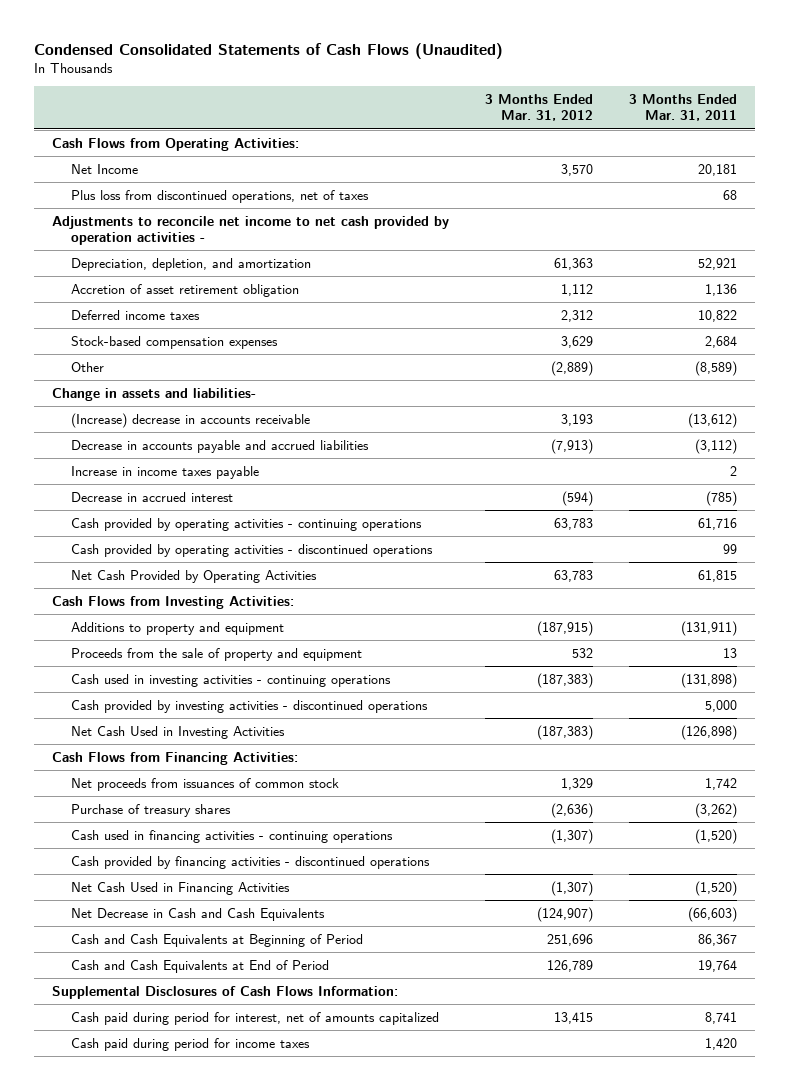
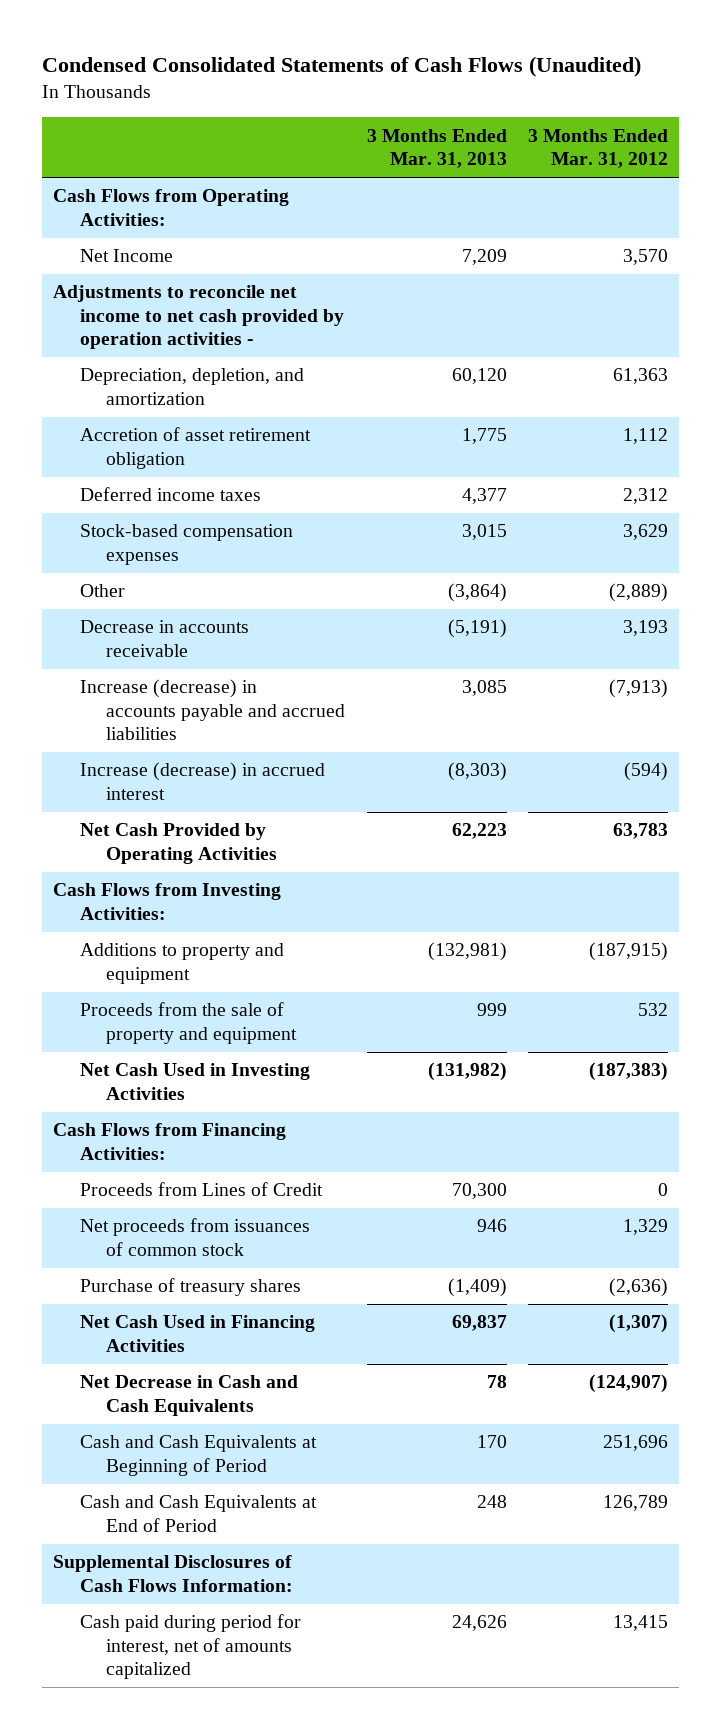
[629,94,738,122] 3 Months Ended Mar. 31, 2011 -> none
none -> [366,128,507,169] 3 Months Ended Mar. 31, 2013
[70,189,369,203] Plus loss from discontinued operations, net of taxes -> none
[51,387,256,401] Change in assets and liabilities- -> none
[70,465,259,479] Increase in income taxes payable -> none
[70,517,422,531] Cash provided by operating activities - continuing operations -> none
[70,543,433,557] Cash provided by operating activities - discontinued operations -> none
[70,412,310,428] (Increase) decrease in accounts receivable -> [79,620,249,657] Decrease in accounts receivable
[70,439,369,453] Decrease in accounts payable and accrued liabilities -> [79,679,346,741] Increase (decrease) in accounts payable and accrued liabilities
[70,491,233,502] Decrease in accrued interest -> [79,762,325,800] Increase (decrease) in accrued interest
[70,673,391,687] Cash used in investing activities - continuing operations -> none
[70,699,428,713] Cash provided by investing activities - discontinued operations -> none
none -> [79,1182,323,1197] Proceeds from Lines of Credit
[70,829,393,843] Cash used in financing activities - continuing operations -> none
[70,855,430,869] Cash provided by financing activities - discontinued operations -> none
[70,1037,310,1051] Cash paid during period for income taxes -> none

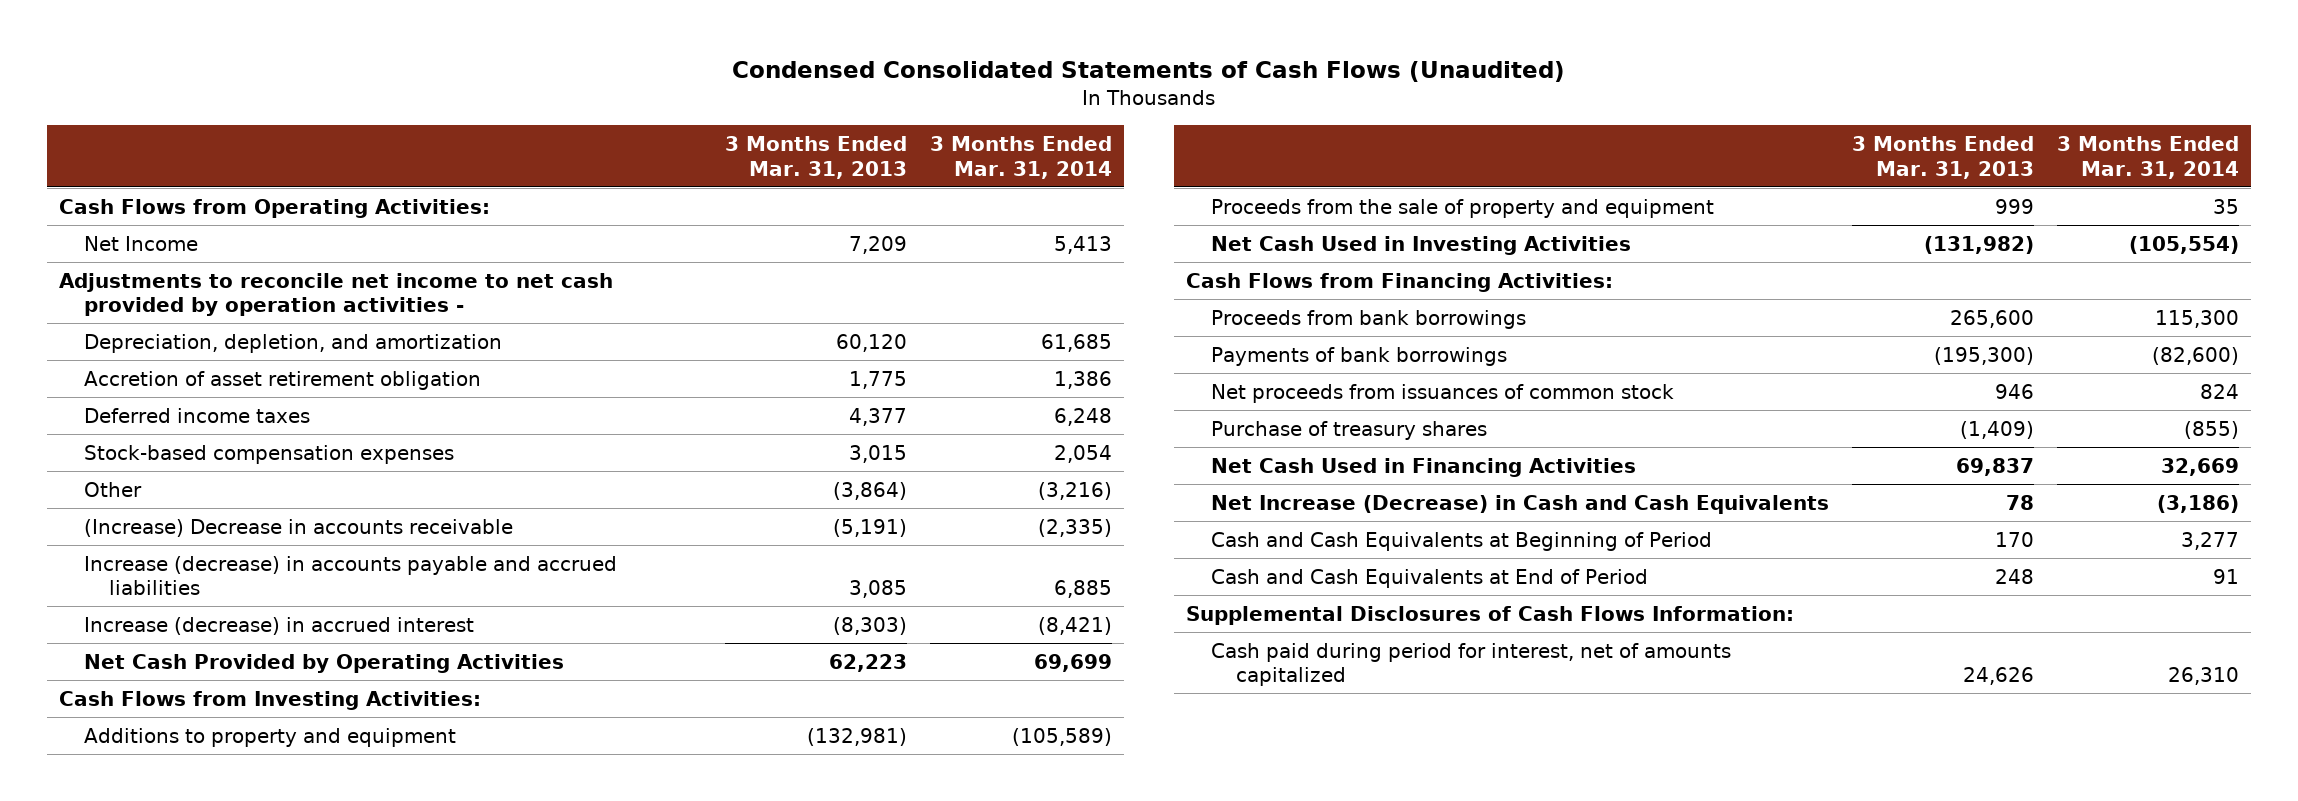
[528,128,669,169] 3 Months Ended Mar. 31, 2012 -> none
none -> [930,136,1113,179] 3 Months Ended Mar. 31, 2014
[79,620,249,657] Decrease in accounts receivable -> [83,518,513,537] (Increase) Decrease in accounts receivable
[79,1182,323,1197] Proceeds from Lines of Credit -> [1210,309,1526,329] Proceeds from bank borrowings
[451,1183,507,1200] 70,300 -> [1950,309,2035,328] 265,600
none -> [1210,346,1507,366] Payments of bank borrowings
[79,1375,298,1416] Net Decrease in Cash and Cash Equivalents -> [1210,494,1829,514] Net Increase (Decrease) in Cash and Cash Equivalents

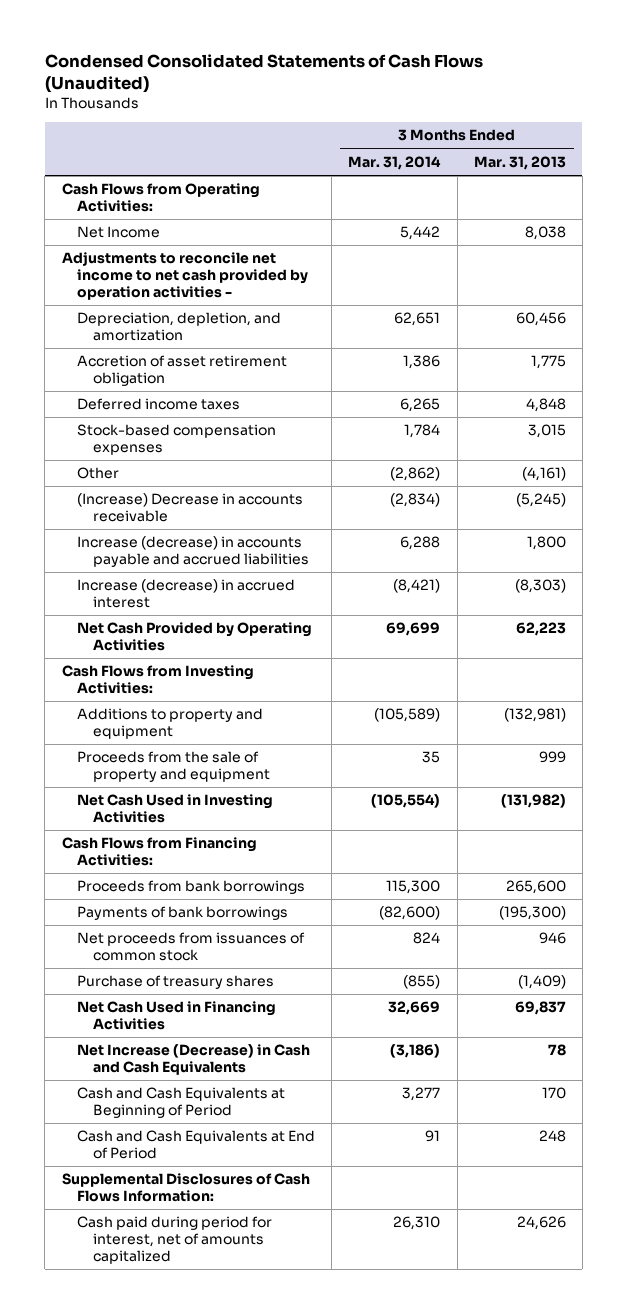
[849,235,908,254] 7,209 -> [524,226,566,241] 8,038
[1054,235,1113,254] 5,413 -> [400,226,441,241] 5,442
[836,333,908,352] 60,120 -> [515,312,566,327] 60,456
[1041,333,1113,352] 61,685 -> [394,312,441,327] 62,651
[849,407,908,426] 4,377 -> [525,398,566,413] 4,848
[1054,407,1113,426] 6,248 -> [400,398,441,413] 6,265
[1054,444,1113,463] 2,054 -> [404,424,441,439] 1,784
[833,481,908,500] (3,864) -> [521,467,566,482] (4,161)
[1038,481,1113,500] (3,216) -> [390,467,441,482] (2,862)
[833,518,908,537] (5,191) -> [515,493,566,508] (5,245)
[1038,518,1113,537] (2,335) -> [390,493,441,508] (2,834)
[849,580,908,599] 3,085 -> [526,536,566,551] 1,800
[1054,580,1113,599] 6,885 -> [400,536,441,551] 6,288

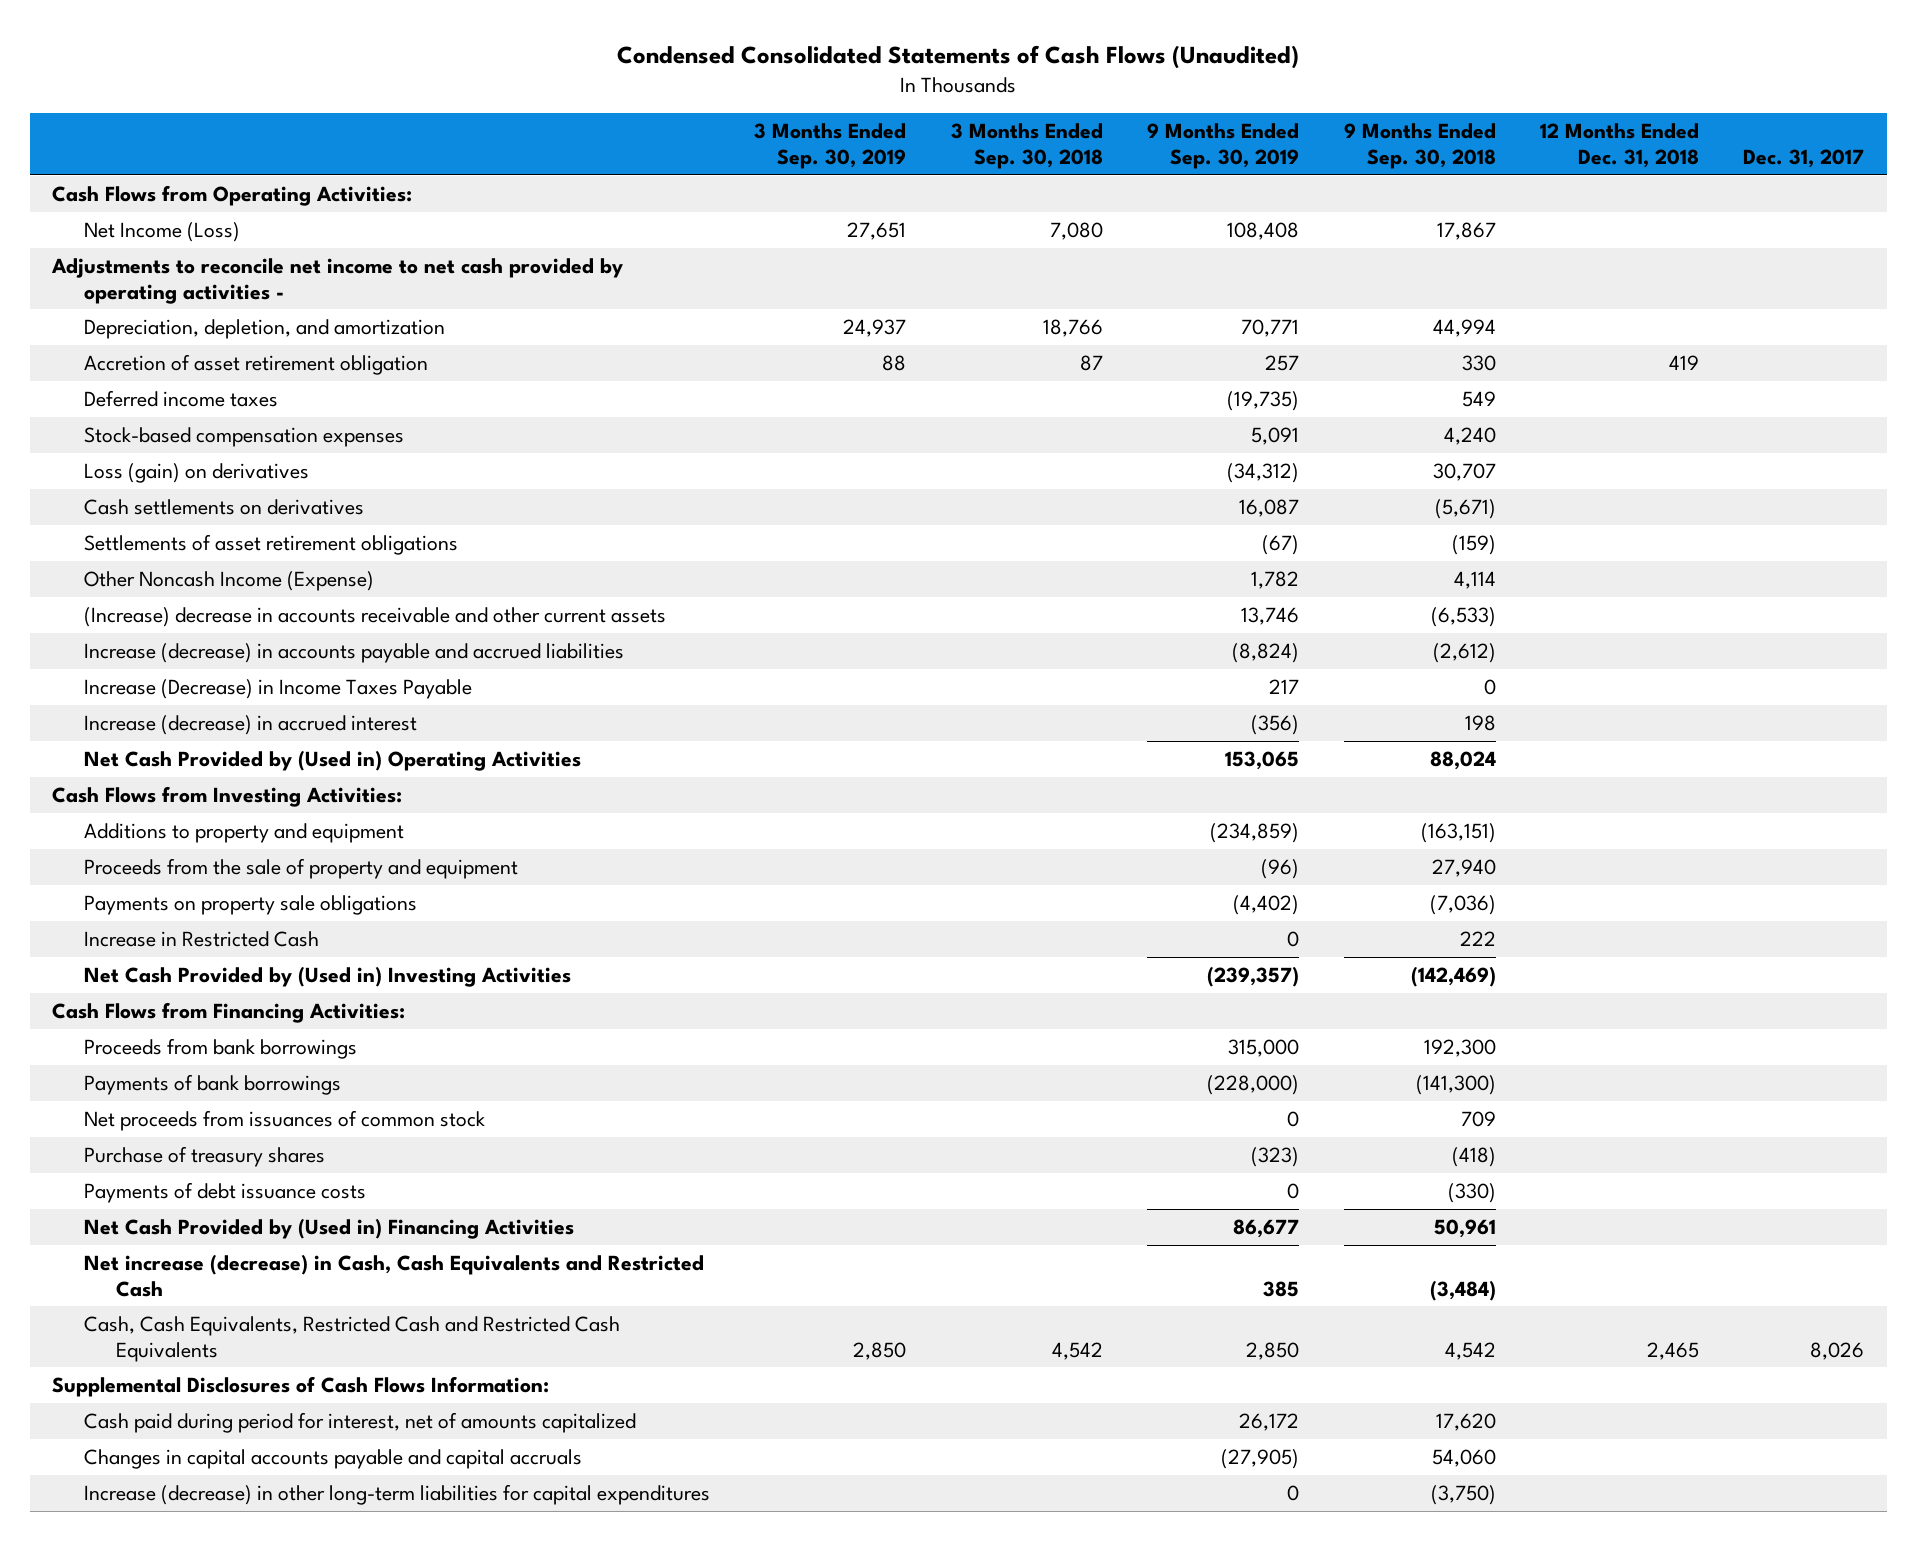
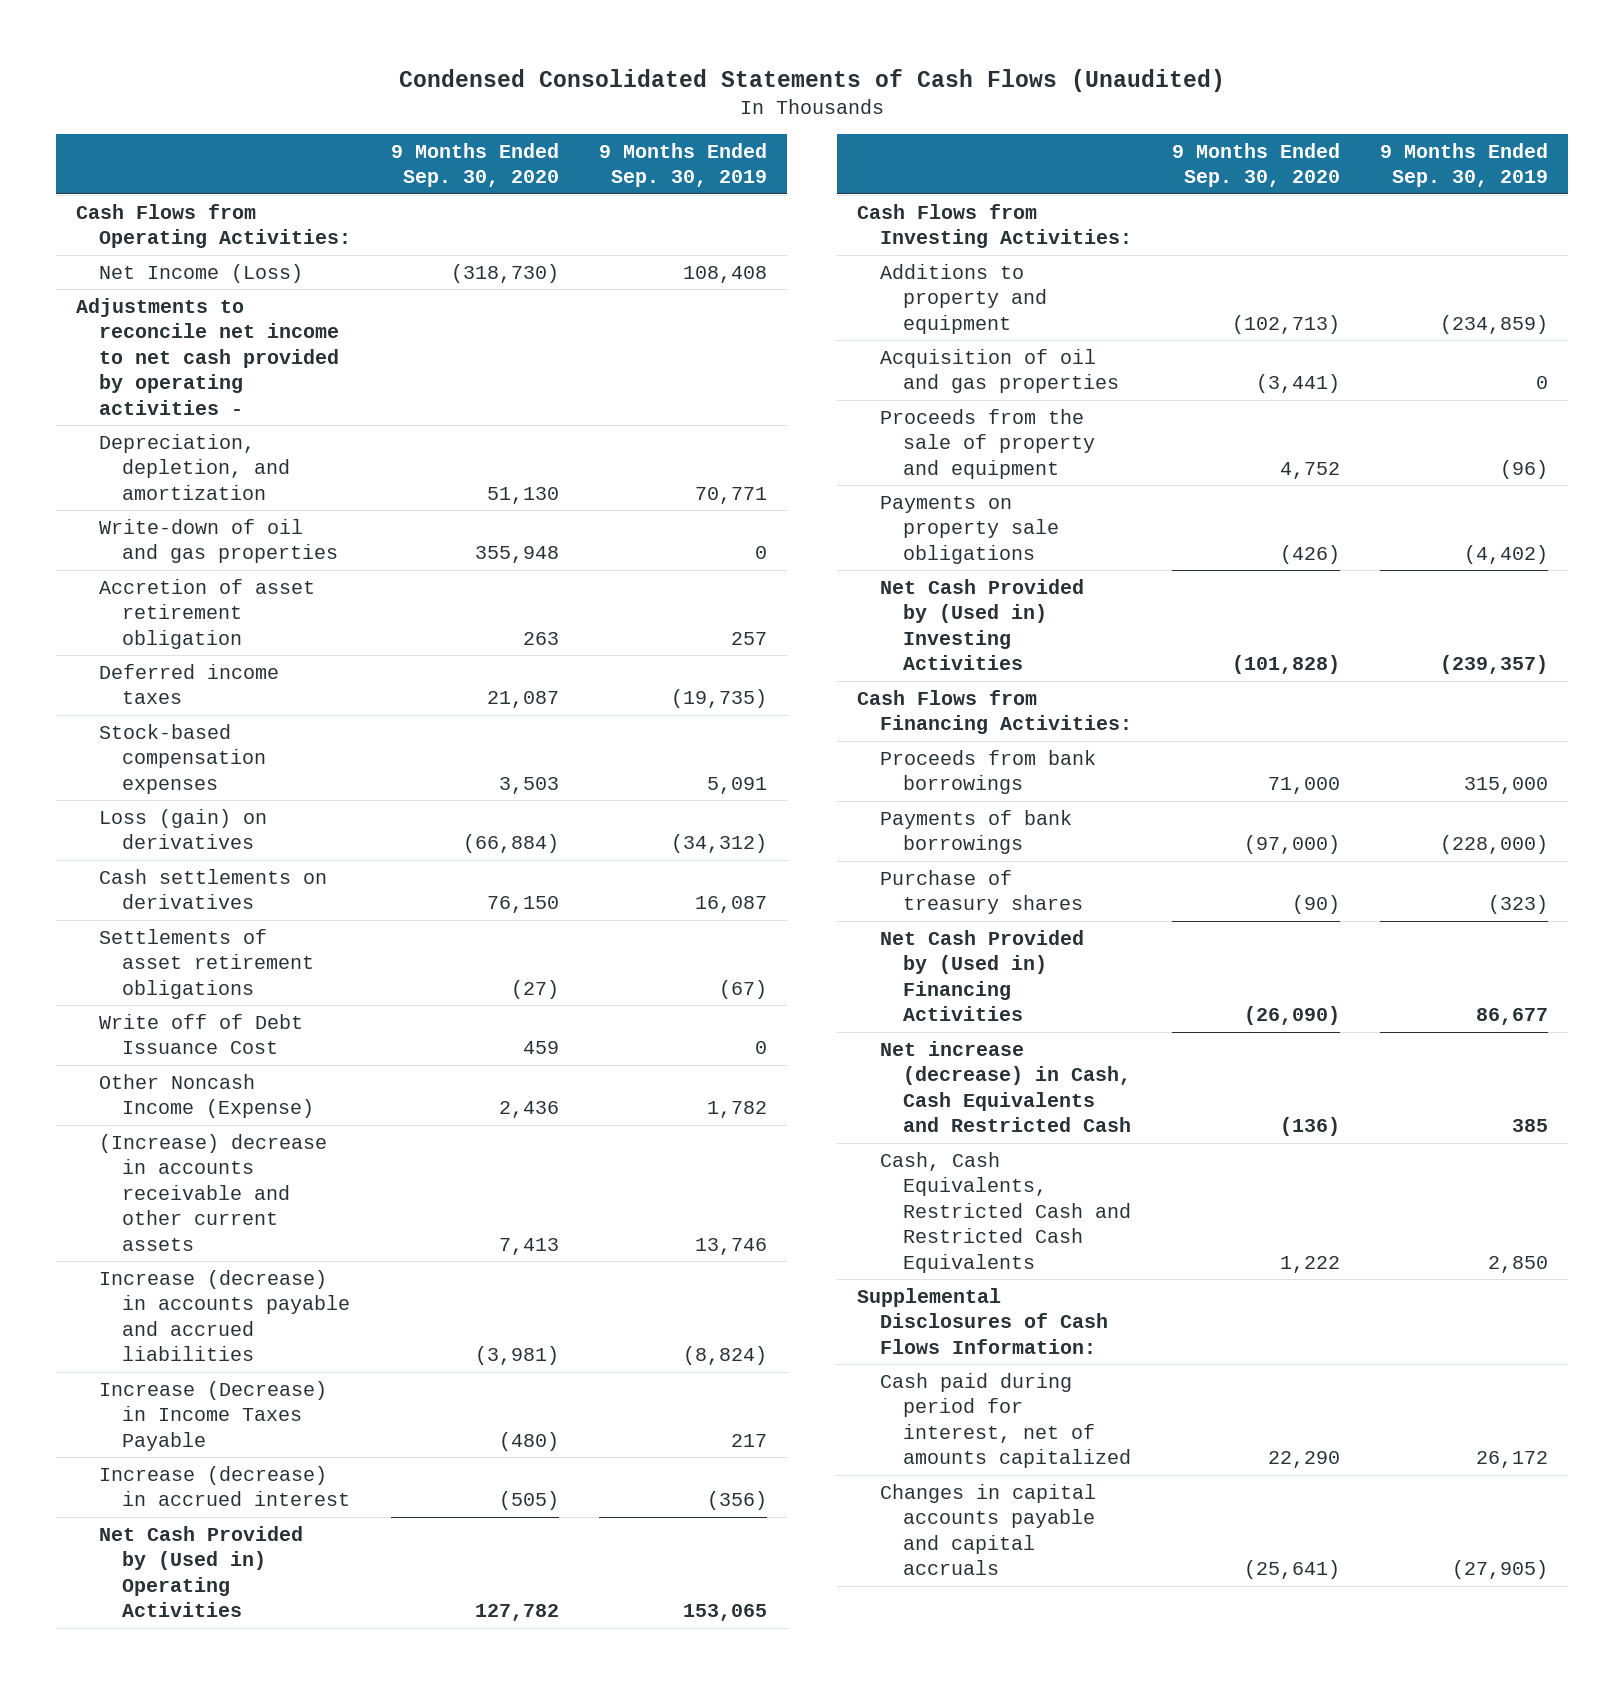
[754,123,907,169] 3 Months Ended Sep. 30, 2019 -> none
[950,123,1103,169] 3 Months Ended Sep. 30, 2018 -> none
[1343,123,1496,169] 9 Months Ended Sep. 30, 2018 -> none
[1539,123,1699,168] 12 Months Ended Dec. 31, 2018 -> none
[1743,148,1865,168] Dec. 31, 2017 -> none
none -> [391,142,560,188] 9 Months Ended Sep. 30, 2020
none -> [99,518,339,564] Write-down of oil and gas properties
none -> [99,1013,304,1055] Write off of Debt Issuance Cost
none -> [879,348,1119,394] Acquisition of oil and gas properties
[84,931,320,948] Increase in Restricted Cash -> none
[84,1110,486,1132] Net proceeds from issuances of common stock -> none
[84,1182,367,1204] Payments of debt issuance costs -> none
[84,1484,711,1506] Increase (decrease) in other long-term liabilities for capital expenditures -> none

